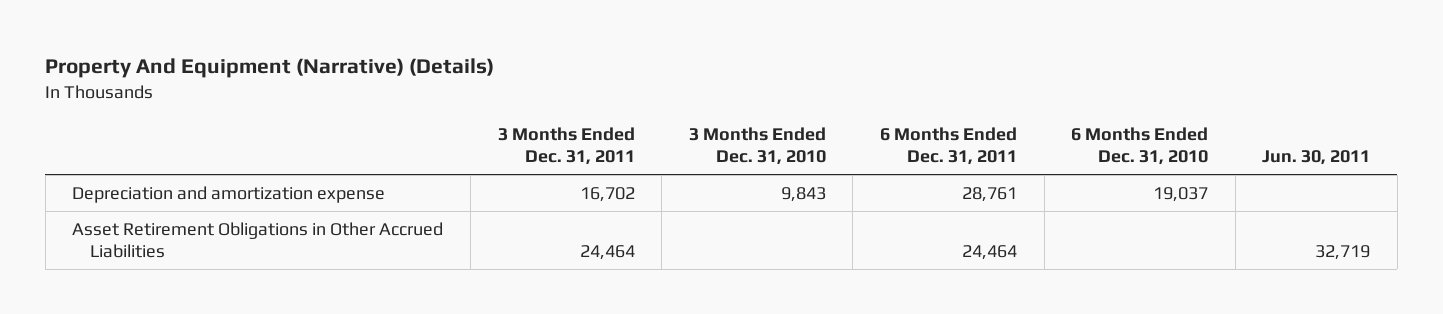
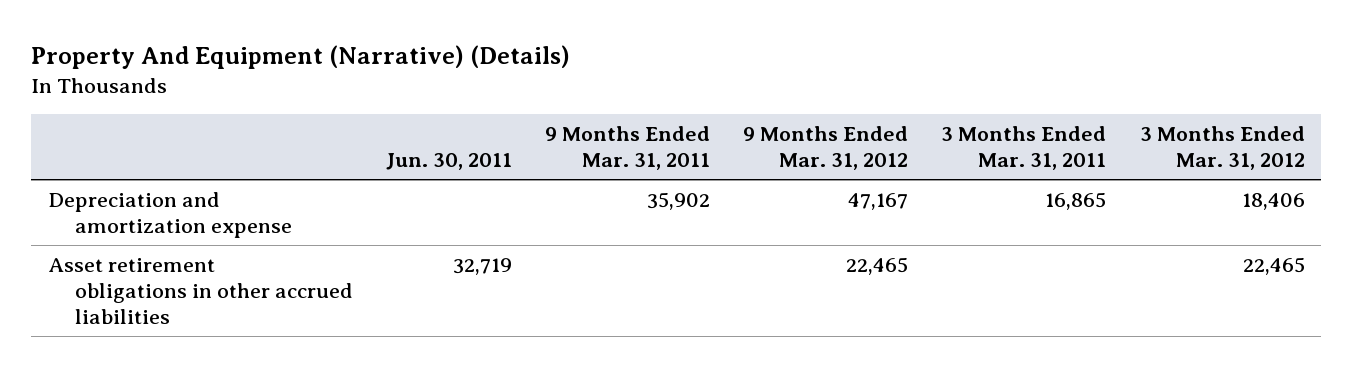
[497,126,635,166] 3 Months Ended Dec. 31, 2011 -> none
[688,126,826,166] 3 Months Ended Dec. 31, 2010 -> none
[879,126,1017,166] 6 Months Ended Dec. 31, 2011 -> none
[1071,126,1209,166] 6 Months Ended Dec. 31, 2010 -> none
none -> [545,125,711,170] 9 Months Ended Mar. 31, 2011
none -> [743,125,909,170] 9 Months Ended Mar. 31, 2012
none -> [941,125,1107,170] 3 Months Ended Mar. 31, 2011
none -> [1139,125,1305,170] 3 Months Ended Mar. 31, 2012
[72,221,444,259] Asset Retirement Obligations in Other Accrued Liabilities -> [47,257,353,324] Asset retirement obligations in other accrued liabilities

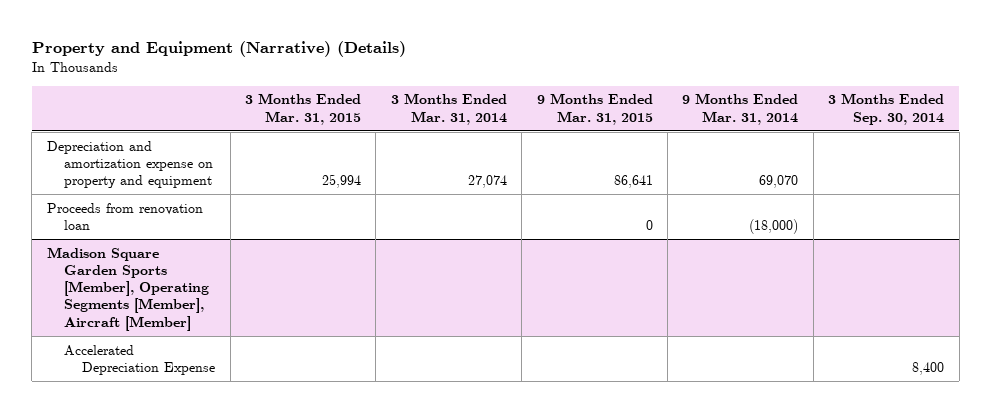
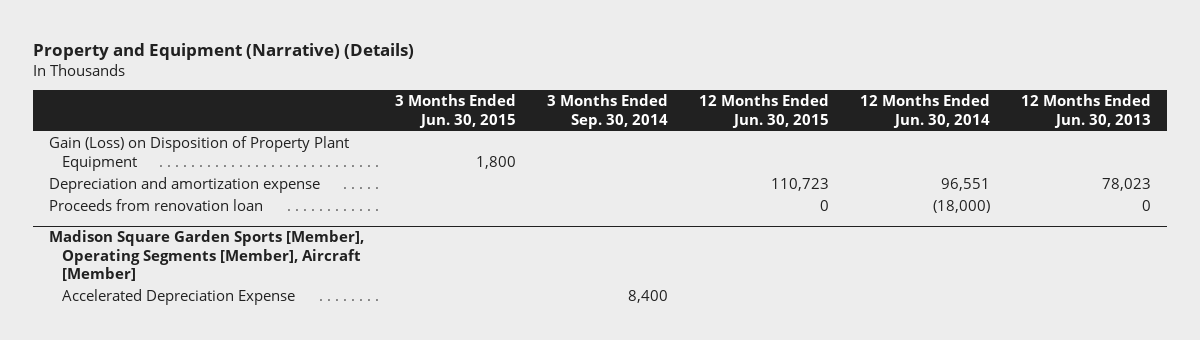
[245,93,362,125] 3 Months Ended Mar. 31, 2015 -> none
[390,93,507,125] 3 Months Ended Mar. 31, 2014 -> none
[536,93,653,125] 9 Months Ended Mar. 31, 2015 -> none
[682,93,799,125] 9 Months Ended Mar. 31, 2014 -> none
none -> [394,94,516,128] 3 Months Ended Jun. 30, 2015
none -> [699,94,830,128] 12 Months Ended Jun. 30, 2015
none -> [860,94,991,128] 12 Months Ended Jun. 30, 2014
none -> [1021,94,1152,128] 12 Months Ended Jun. 30, 2013
none -> [48,136,349,171] Gain (Loss) on Disposition of Property Plant Equipment
[46,140,214,189] Depreciation and amortization expense on property and equipment -> [48,177,320,194] Depreciation and amortization expense

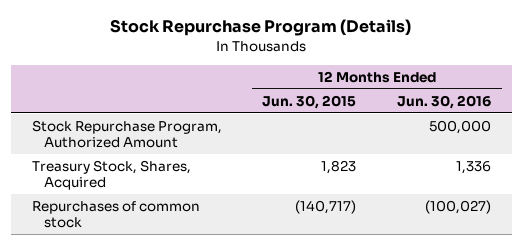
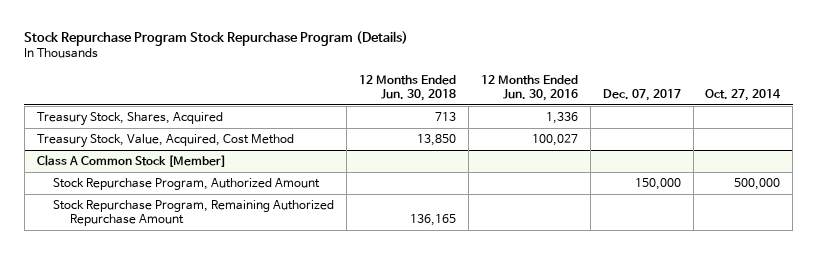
[110,19,412,37] Stock Repurchase Program (Details) -> [24,30,409,46] Stock Repurchase Program Stock Repurchase Program (Details)
[262,94,357,109] Jun. 30, 2015 -> none
none -> [358,74,456,101] 12 Months Ended Jun. 30, 2018
none -> [602,88,681,101] Dec. 07, 2017
none -> [705,88,782,101] Oct. 27, 2014
[31,119,222,149] Stock Repurchase Program, Authorized Amount -> none
[31,200,200,229] Repurchases of common stock -> none
none -> [36,133,294,148] Treasury Stock, Value, Acquired, Cost Method
none -> [36,154,226,167] Class A Common Stock [Member]
none -> [53,177,321,190] Stock Repurchase Program, Authorized Amount
none -> [53,199,335,227] Stock Repurchase Program, Remaining Authorized Repurchase Amount

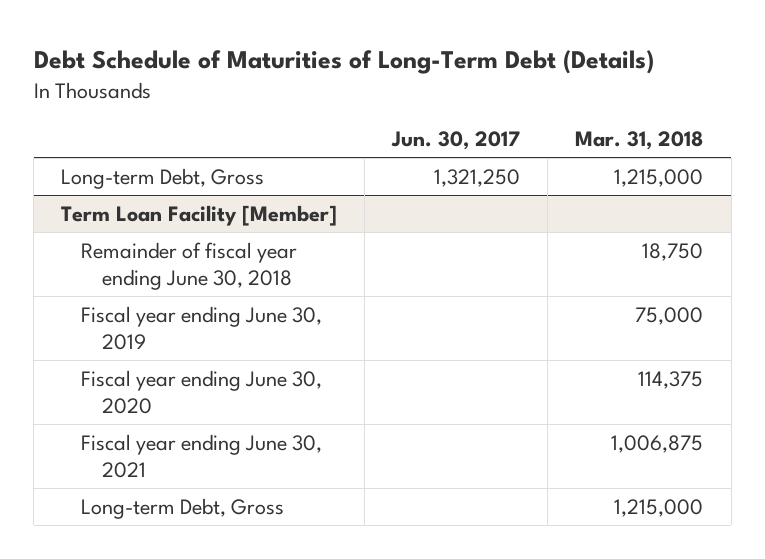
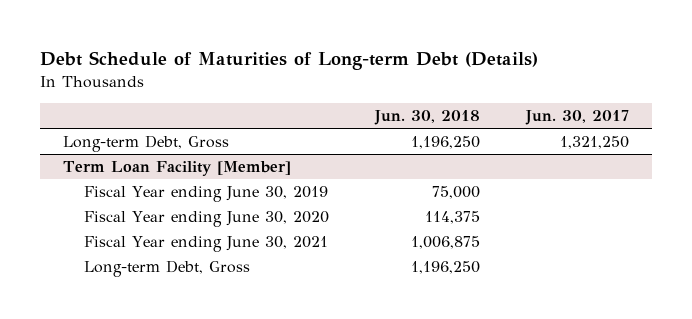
[33,49,654,74] Debt Schedule of Maturities of Long-Term Debt (Details) -> [40,51,539,71] Debt Schedule of Maturities of Long-term Debt (Details)
[575,130,704,150] Mar. 31, 2018 -> none
none -> [373,110,480,126] Jun. 30, 2018
[81,433,323,478] Fiscal year ending June 30, 2021 -> none
[81,241,298,290] Remainder of fiscal year ending June 30, 2018 -> [83,186,328,203] Fiscal Year ending June 30, 2019
[81,305,323,350] Fiscal year ending June 30, 2019 -> [83,211,329,228] Fiscal Year ending June 30, 2020
[81,369,323,414] Fiscal year ending June 30, 2020 -> [83,236,328,253] Fiscal Year ending June 30, 2021

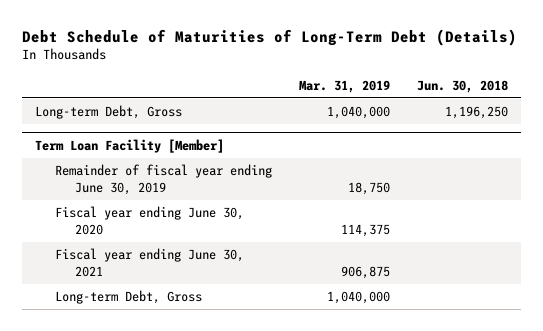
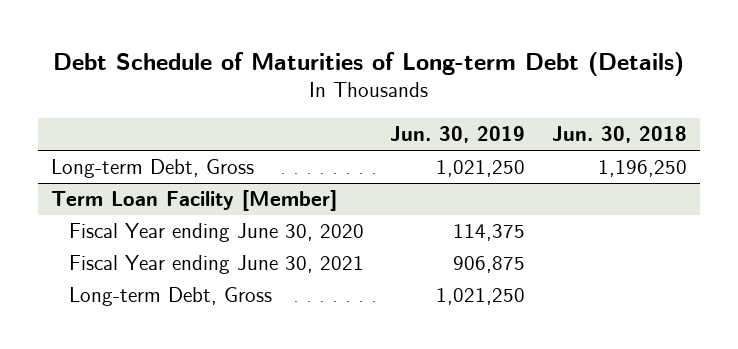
[21,28,517,46] Debt Schedule of Maturities of Long-Term Debt (Details) -> [52,51,684,76] Debt Schedule of Maturities of Long-term Debt (Details)
[299,79,391,93] Mar. 31, 2019 -> none
none -> [390,126,526,144] Jun. 30, 2019
[55,248,245,277] Fiscal year ending June 30, 2021 -> none
[55,164,273,195] Remainder of fiscal year ending June 30, 2019 -> [68,223,364,243] Fiscal Year ending June 30, 2020
[55,206,245,235] Fiscal year ending June 30, 2020 -> [68,255,364,275] Fiscal Year ending June 30, 2021

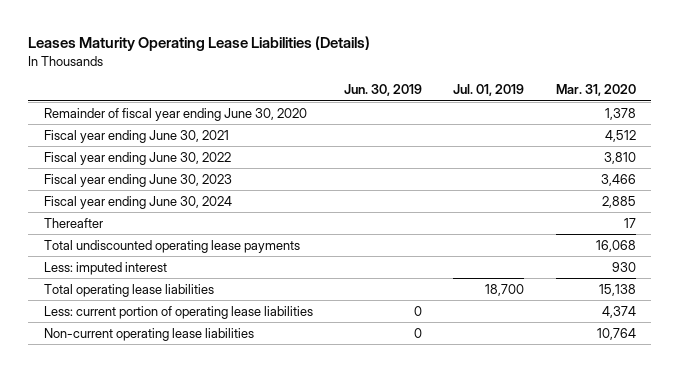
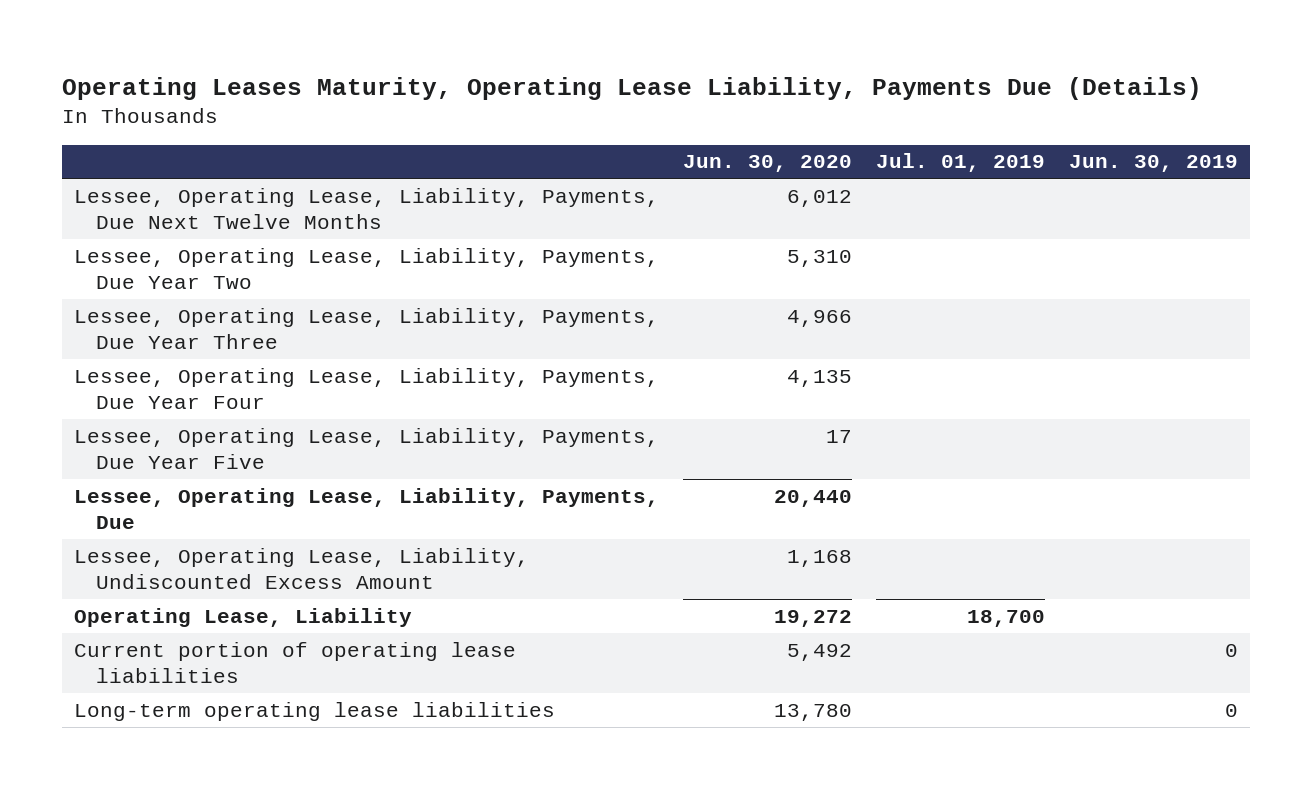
[28,36,371,52] Leases Maturity Operating Lease Liabilities (Details) -> [62,76,1203,100] Operating Leases Maturity, Operating Lease Liability, Payments Due (Details)
[555,84,636,97] Mar. 31, 2020 -> none
none -> [683,155,853,173] Jun. 30, 2020
[43,217,103,228] Thereafter -> none
[43,107,307,121] Remainder of fiscal year ending June 30, 2020 -> [74,187,660,229] Lessee, Operating Lease, Liability, Payments, Due Next Twelve Months
[43,129,229,143] Fiscal year ending June 30, 2021 -> [74,247,660,289] Lessee, Operating Lease, Liability, Payments, Due Year Two
[43,151,231,165] Fiscal year ending June 30, 2022 -> [74,307,660,349] Lessee, Operating Lease, Liability, Payments, Due Year Three
[43,173,232,187] Fiscal year ending June 30, 2023 -> [74,367,660,409] Lessee, Operating Lease, Liability, Payments, Due Year Four
[43,195,232,209] Fiscal year ending June 30, 2024 -> [74,427,660,469] Lessee, Operating Lease, Liability, Payments, Due Year Five
[43,239,300,253] Total undiscounted operating lease payments -> [74,487,660,529] Lessee, Operating Lease, Liability, Payments, Due
[43,261,167,275] Less: imputed interest -> [74,547,530,589] Lessee, Operating Lease, Liability, Undiscounted Excess Amount
[43,283,214,297] Total operating lease liabilities -> [74,607,413,627] Operating Lease, Liability
[43,305,313,319] Less: current portion of operating lease liabilities -> [74,641,517,683] Current portion of operating lease liabilities
[43,327,254,341] Non-current operating lease liabilities -> [74,701,556,721] Long-term operating lease liabilities

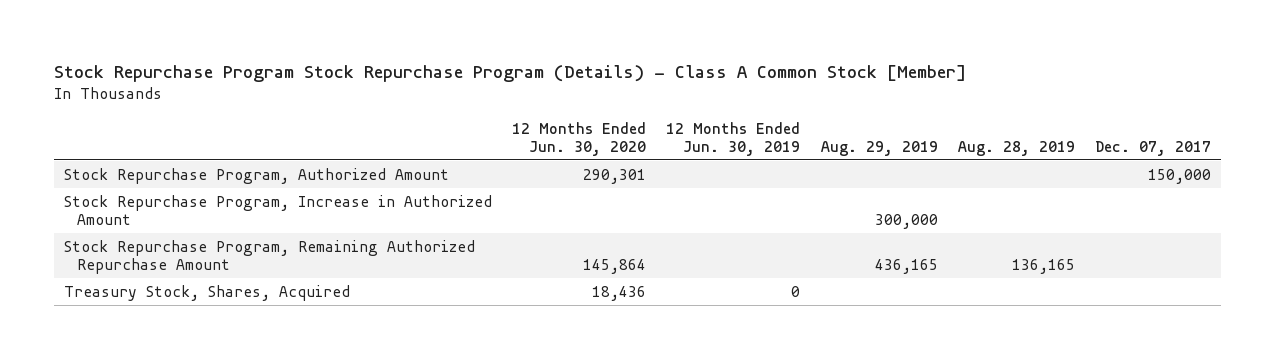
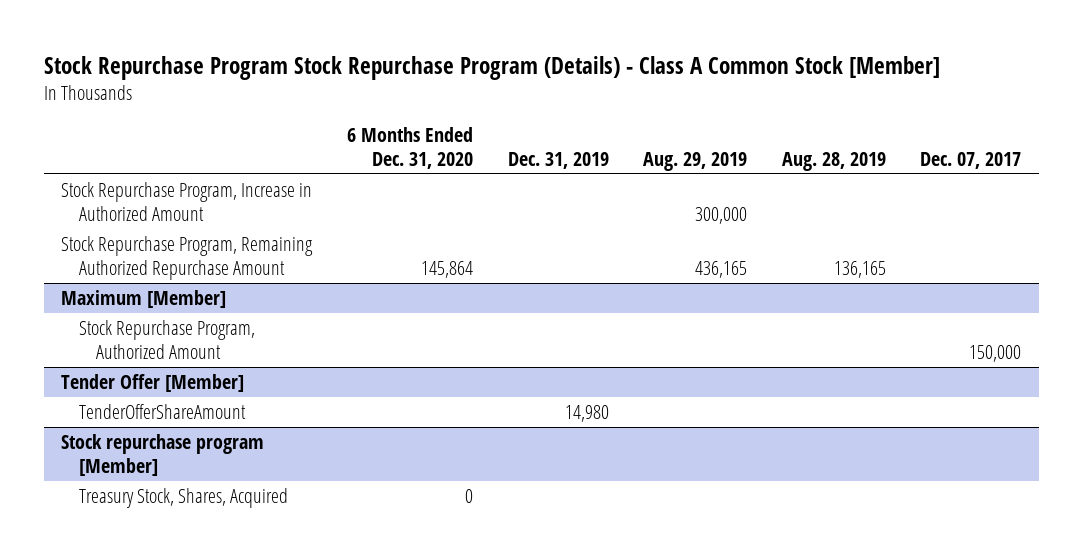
[512,121,647,156] 12 Months Ended Jun. 30, 2020 -> none
[666,121,801,156] 12 Months Ended Jun. 30, 2019 -> none
none -> [346,126,473,169] 6 Months Ended Dec. 31, 2020
none -> [507,151,609,169] Dec. 31, 2019
[63,167,449,184] Stock Repurchase Program, Authorized Amount -> none
[63,284,350,301] Treasury Stock, Shares, Acquired -> none
none -> [61,289,227,308] Maximum [Member]
none -> [78,319,255,359] Stock Repurchase Program, Authorized Amount
none -> [61,373,245,392] Tender Offer [Member]
none -> [78,403,246,419] TenderOfferShareAmount
none -> [61,433,265,476] Stock repurchase program [Member]
none -> [78,487,288,508] Treasury Stock, Shares, Acquired

